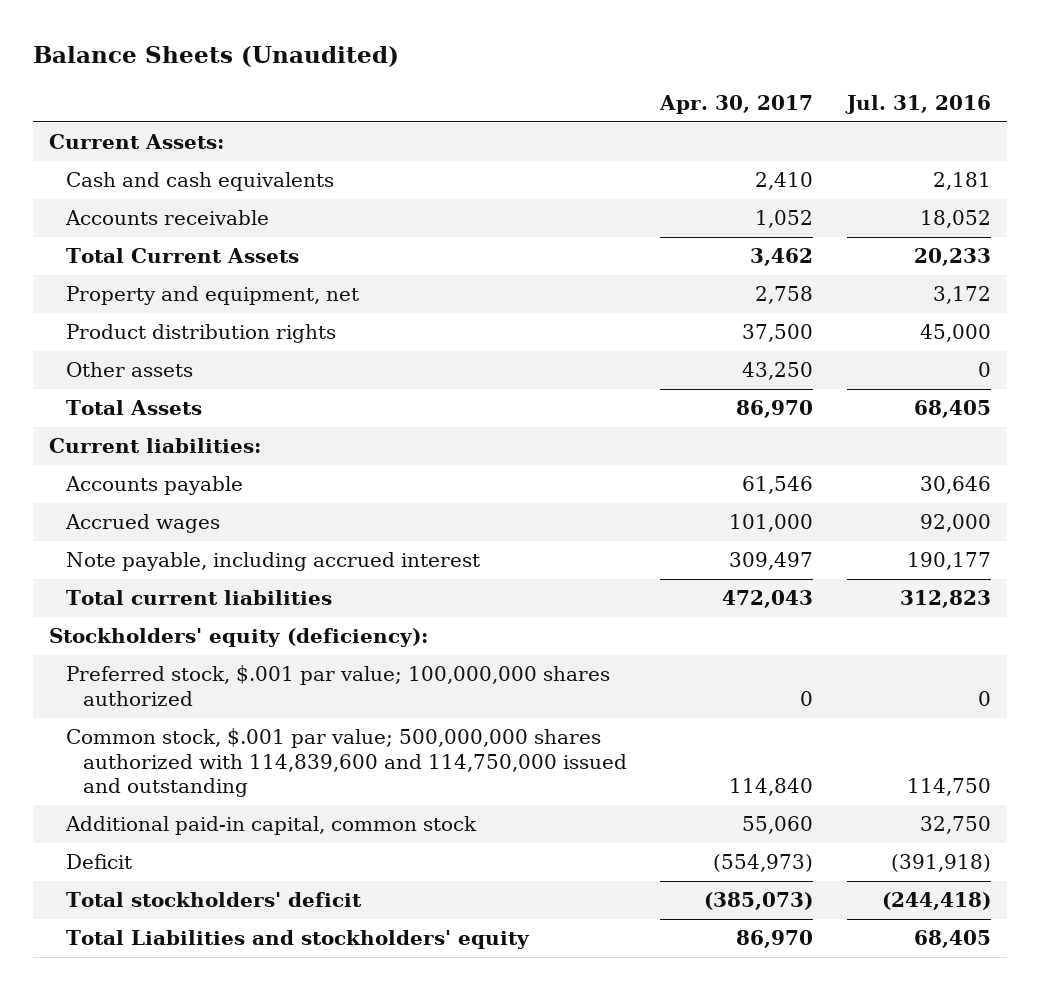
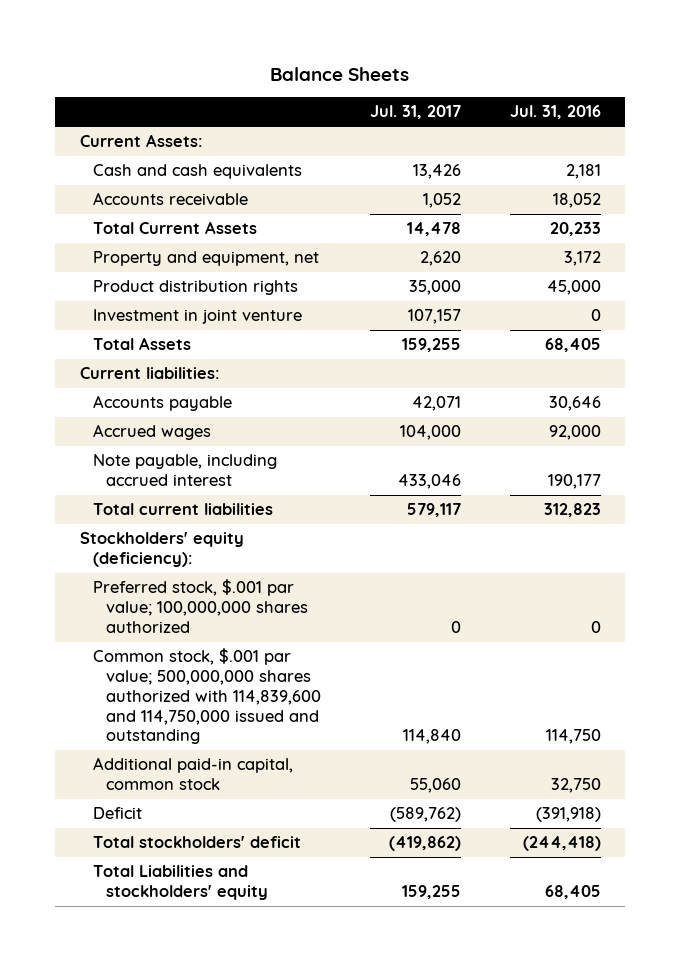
[32,46,399,68] Balance Sheets (Unaudited) -> [270,66,410,81] Balance Sheets
[659,94,814,114] Apr. 30, 2017 -> none
none -> [370,105,462,120] Jul. 31, 2017
[66,362,194,378] Other assets -> none
none -> [92,309,302,325] Investment in joint venture

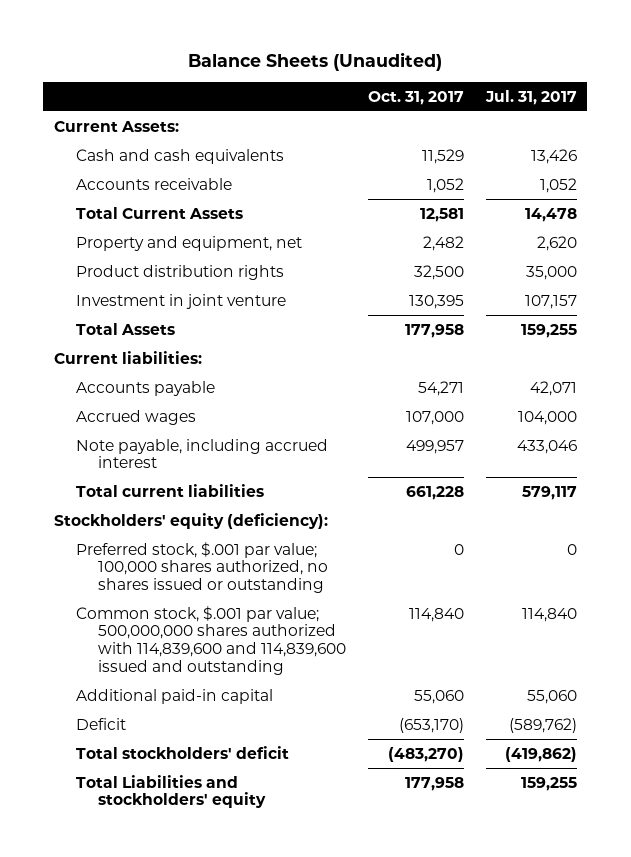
[270,66,410,81] Balance Sheets -> [188,52,443,72] Balance Sheets (Unaudited)
[510,105,602,120] Jul. 31, 2016 -> none
none -> [367,91,464,106] Oct. 31, 2017
[92,579,309,633] Preferred stock, $.001 par value; 100,000,000 shares authorized -> [76,541,329,594] Preferred stock, $.001 par value; 100,000 shares authorized, no shares issued or outstanding
[92,648,322,745] Common stock, $.001 par value; 500,000,000 shares authorized with 114,839,600 and 114,750,000 issued and outstanding -> [76,605,347,676] Common stock, $.001 par value; 500,000,000 shares authorized with 114,839,600 and 114,839,600 issued and outstanding
[92,757,293,791] Additional paid-in capital, common stock -> [76,688,274,704] Additional paid-in capital

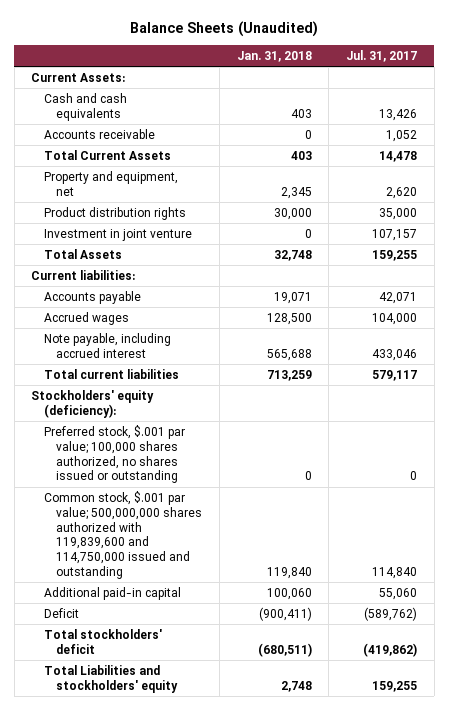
[367,91,464,106] Oct. 31, 2017 -> none
none -> [236,50,312,62] Jan. 31, 2018
[76,605,347,676] Common stock, $.001 par value; 500,000,000 shares authorized with 114,839,600 and 114,839,600 issued and outstanding -> [43,490,202,580] Common stock, $.001 par value; 500,000,000 shares authorized with 119,839,600 and 114,750,000 issued and outstanding

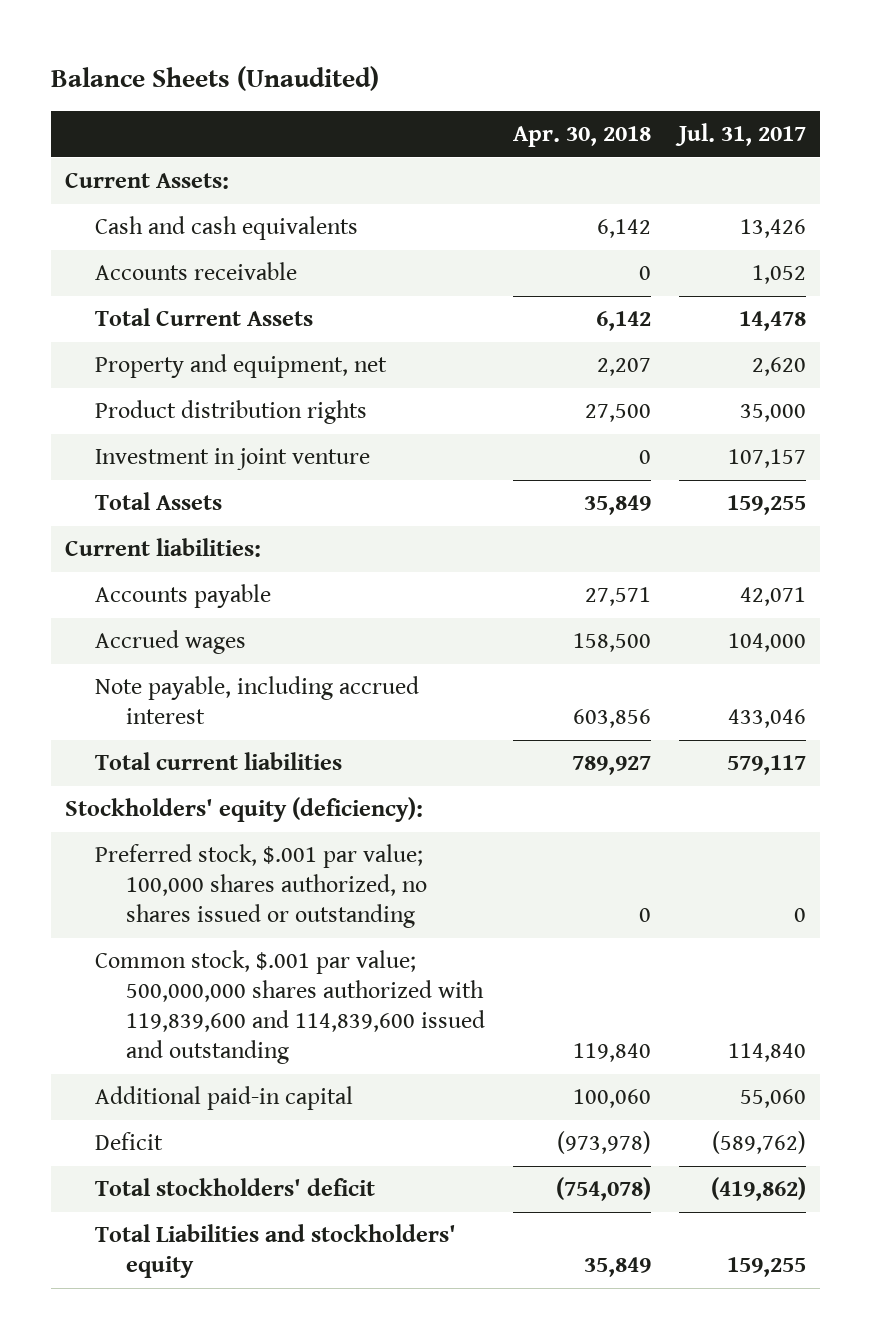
[236,50,312,62] Jan. 31, 2018 -> none
none -> [512,125,651,147] Apr. 30, 2018
[43,490,202,580] Common stock, $.001 par value; 500,000,000 shares authorized with 119,839,600 and 114,750,000 issued and outstanding -> [95,950,485,1065] Common stock, $.001 par value; 500,000,000 shares authorized with 119,839,600 and 114,839,600 issued and outstanding

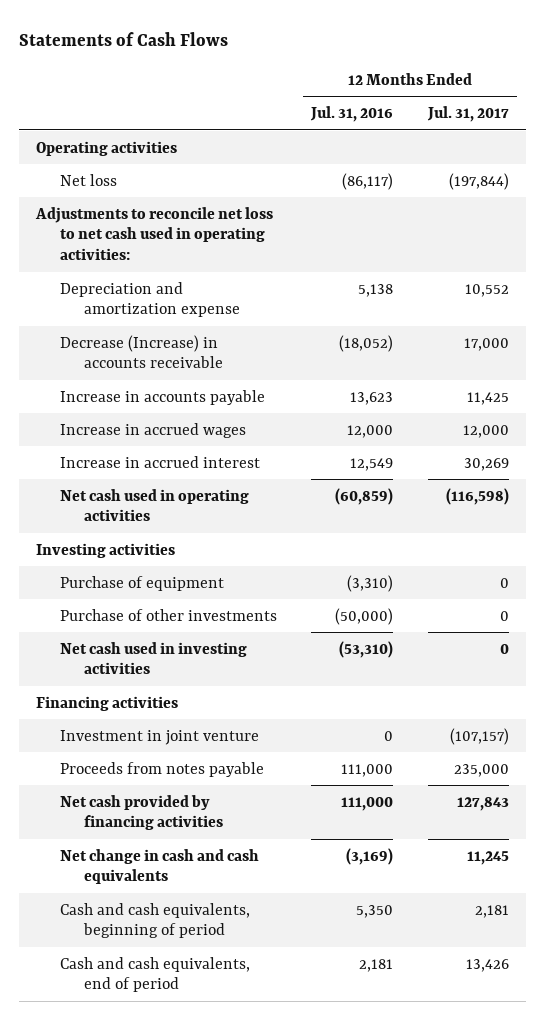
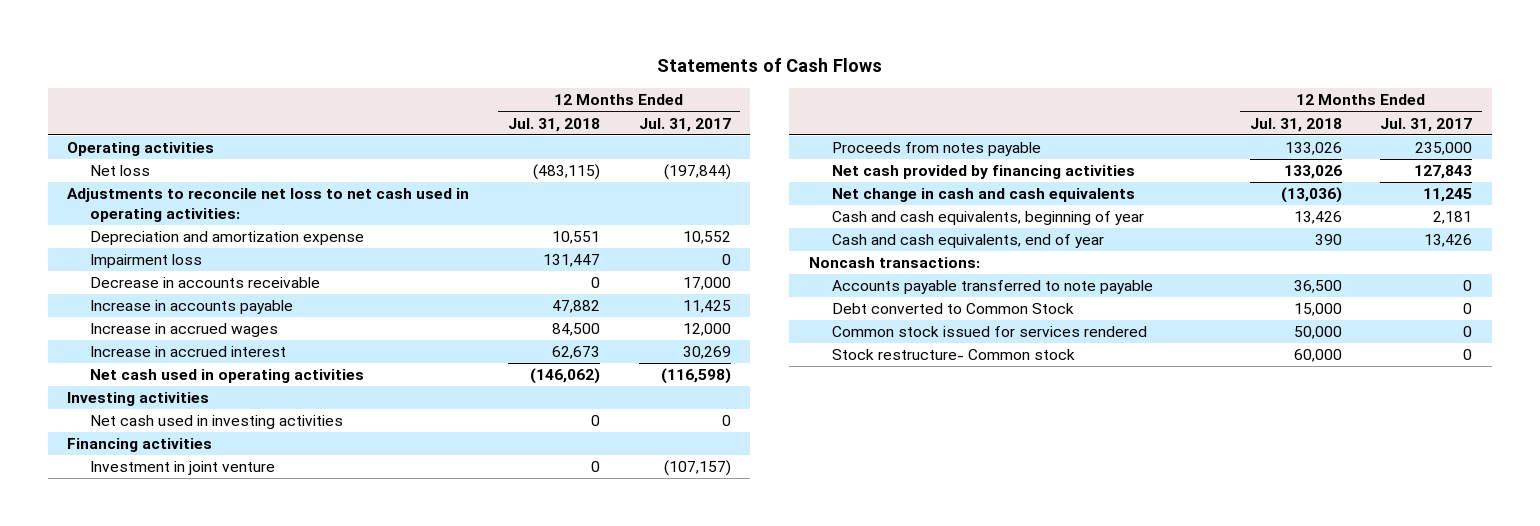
[310,106,394,123] Jul. 31, 2016 -> none
none -> [507,117,600,132] Jul. 31, 2018
none -> [90,254,203,269] Impairment loss
[59,334,223,369] Decrease (Increase) in accounts receivable -> [90,277,321,289] Decrease in accounts receivable
[59,575,224,591] Purchase of equipment -> none
[59,608,277,621] Purchase of other investments -> none
[59,902,250,939] Cash and cash equivalents, beginning of period -> [831,211,1144,226] Cash and cash equivalents, beginning of year
[59,956,250,993] Cash and cash equivalents, end of period -> [831,234,1104,249] Cash and cash equivalents, end of year
none -> [808,257,980,269] Noncash transactions:
none -> [831,280,1153,295] Accounts payable transferred to note payable
none -> [831,303,1074,315] Debt converted to Common Stock
none -> [831,326,1147,338] Common stock issued for services rendered
none -> [831,349,1075,361] Stock restructure- Common stock

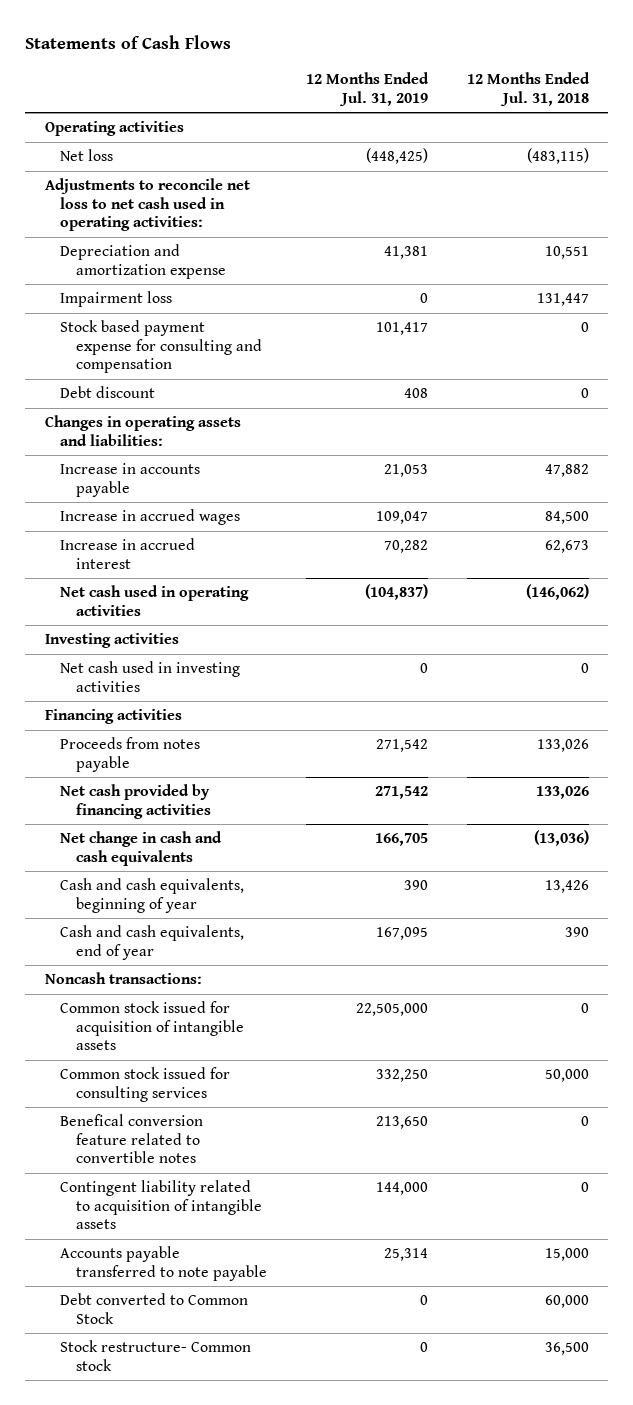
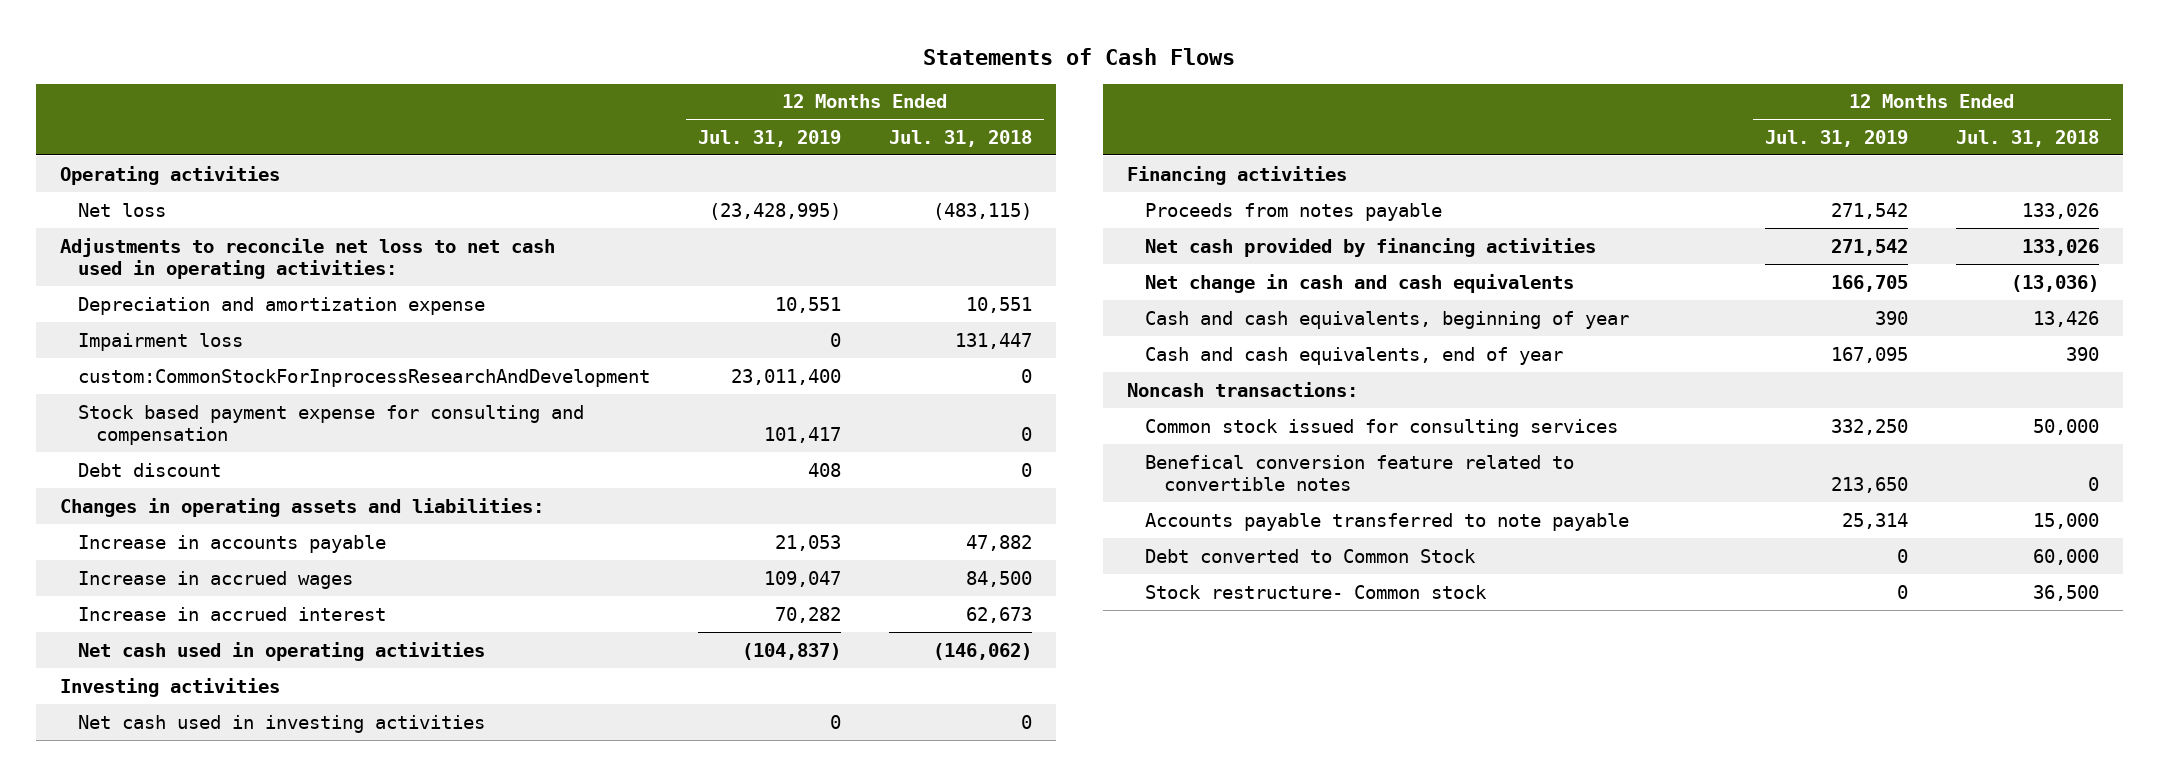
[365,148,428,165] (448,425) -> [709,202,842,220] (23,428,995)
[383,246,428,260] 41,381 -> [775,296,842,313] 10,551
none -> [78,368,651,387] custom:CommonStockForInprocessResearchAndDevelopment
[60,1001,244,1051] Common stock issued for acquisition of intangible assets -> none
[60,1180,262,1230] Contingent liability related to acquisition of intangible assets -> none

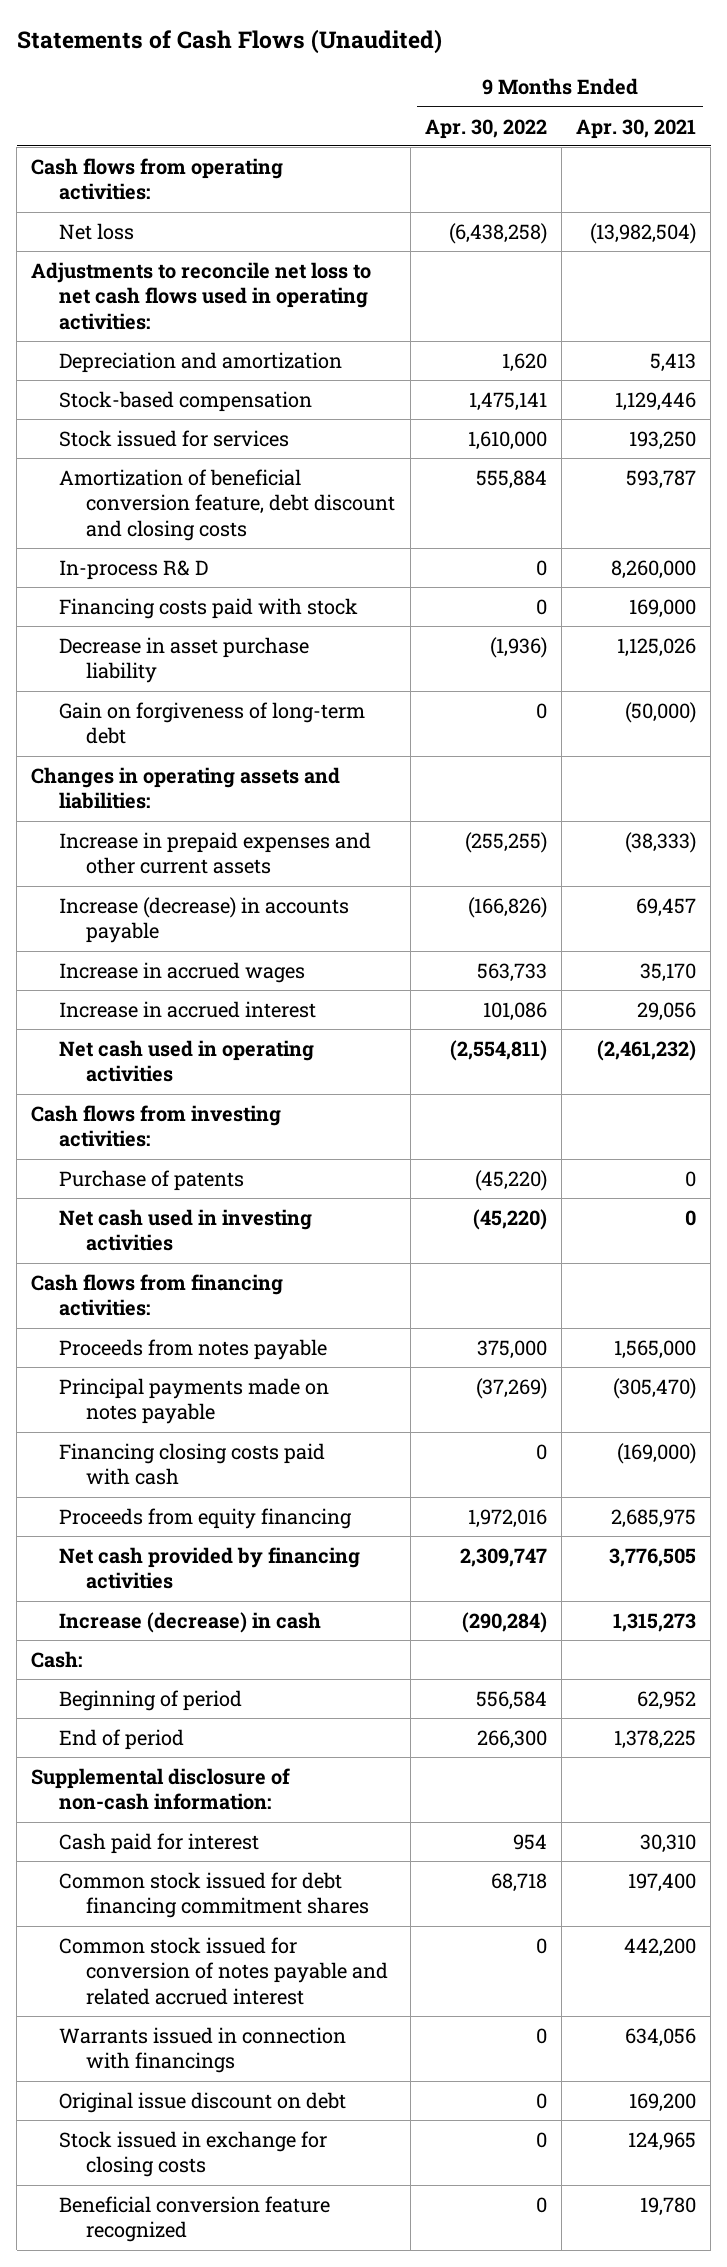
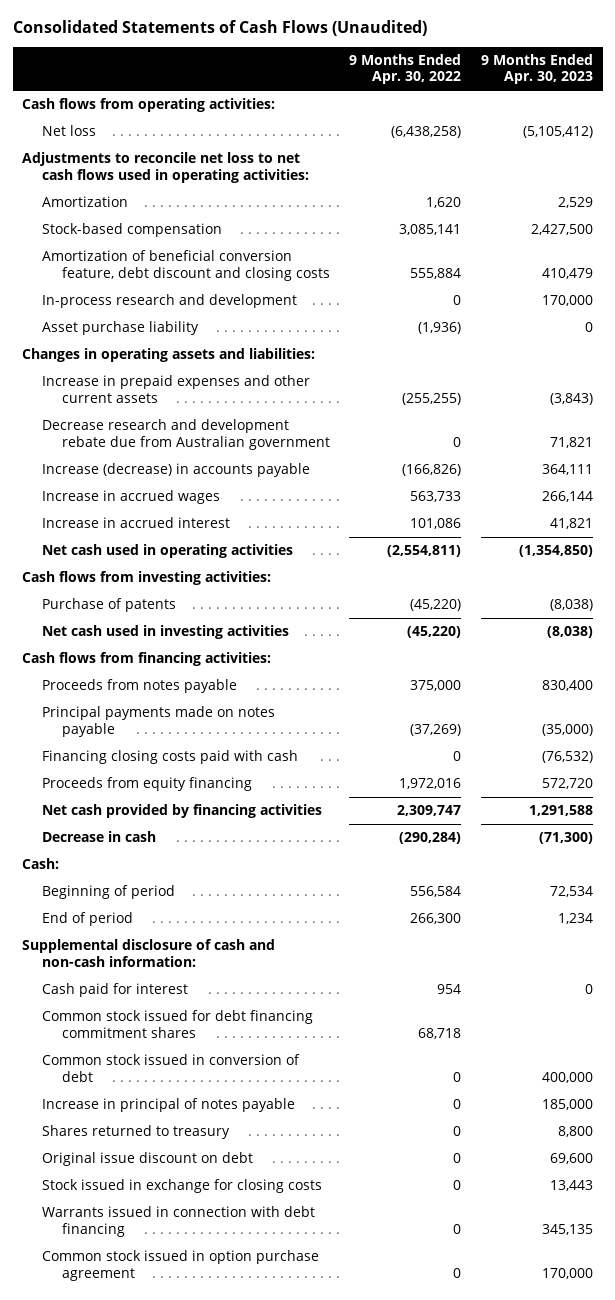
[16,28,442,54] Statements of Cash Flows (Unaudited) -> [12,20,427,37] Consolidated Statements of Cash Flows (Unaudited)
[576,118,697,139] Apr. 30, 2021 -> none
none -> [480,53,593,85] 9 Months Ended Apr. 30, 2023
[58,429,289,447] Stock issued for services -> none
[58,351,342,373] Depreciation and amortization -> [42,196,129,208] Amortization
[468,391,547,411] 1,475,141 -> [399,224,462,236] 3,085,141
[58,559,208,580] In-process R& D -> none
[58,597,358,619] Financing costs paid with stock -> none
[58,701,365,745] Gain on forgiveness of long-term debt -> none
none -> [42,294,298,309] In-process research and development
[58,636,309,684] Decrease in asset purchase liability -> [42,321,200,336] Asset purchase liability
none -> [42,419,330,450] Decrease research and development rebate due from Australian government
[58,1611,321,1633] Increase (decrease) in cash -> [42,831,157,843] Decrease in cash
[31,1767,291,1811] Supplemental disclosure of non-cash information: -> [22,939,276,967] Supplemental disclosure of cash and non-cash information:
[58,1936,389,2005] Common stock issued for conversion of notes payable and related accrued interest -> none
[58,2026,346,2074] Warrants issued in connection with financings -> none
none -> [42,1054,301,1082] Common stock issued in conversion of debt
none -> [42,1098,296,1113] Increase in principal of notes payable
none -> [42,1125,231,1140] Shares returned to treasury
[58,2195,330,2243] Beneficial conversion feature recognized -> none
none -> [42,1206,316,1237] Warrants issued in connection with debt financing
none -> [42,1250,320,1281] Common stock issued in option purchase agreement

